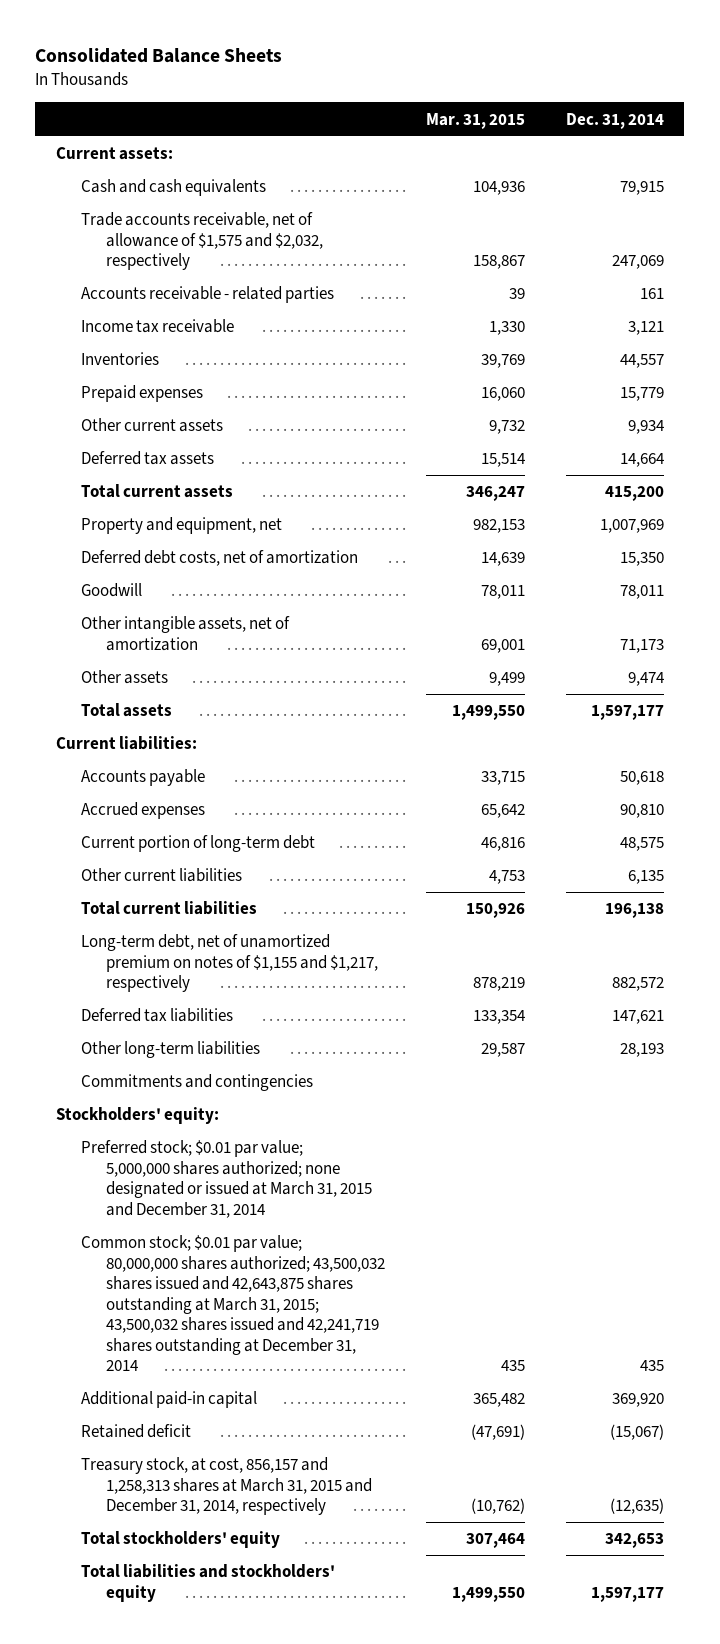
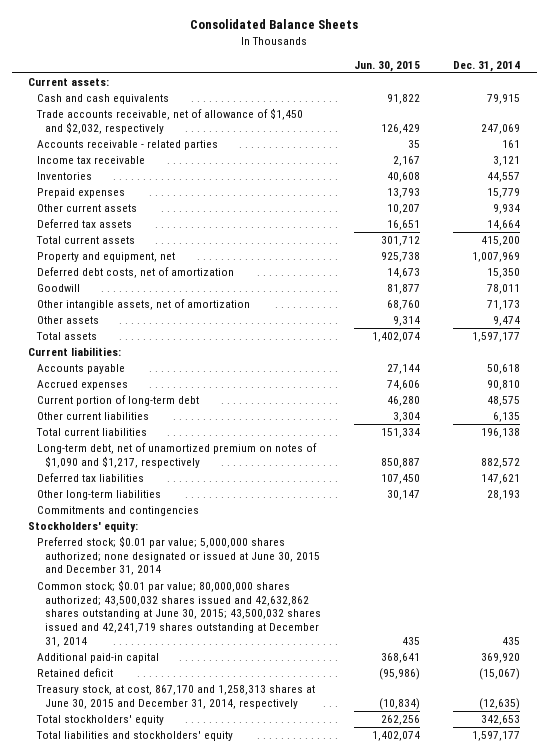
[426,112,526,129] Mar. 31, 2015 -> none
none -> [354,60,421,72] Jun. 30, 2015
[81,212,324,271] Trade accounts receivable, net of allowance of $1,575 and $2,032, respectively -> [35,108,303,134] Trade accounts receivable, net of allowance of $1,450 and $2,032, respectively
[81,934,379,993] Long-term debt, net of unamortized premium on notes of $1,155 and $1,217, respectively -> [36,443,317,468] Long-term debt, net of unamortized premium on notes of $1,090 and $1,217, respectively
[81,1140,373,1218] Preferred stock; $0.01 par value; 5,000,000 shares authorized; none designated or issued at March 31, 2015 and December 31, 2014 -> [36,536,321,576] Preferred stock; $0.01 par value; 5,000,000 shares authorized; none designated or issued at June 30, 2015 and December 31, 2014
[81,1235,386,1372] Common stock; $0.01 par value; 80,000,000 shares authorized; 43,500,032 shares issued and 42,643,875 shares outstanding at March 31, 2015; 43,500,032 shares issued and 42,241,719 shares outstanding at December 31, 2014 -> [36,580,322,647] Common stock; $0.01 par value; 80,000,000 shares authorized; 43,500,032 shares issued and 42,632,862 shares outstanding at June 30, 2015; 43,500,032 shares issued and 42,241,719 shares outstanding at December 31, 2014
[81,1457,373,1516] Treasury stock, at cost, 856,157 and 1,258,313 shares at March 31, 2015 and December 31, 2014, respectively -> [35,685,315,709] Treasury stock, at cost, 867,170 and 1,258,313 shares at June 30, 2015 and December 31, 2014, respectively

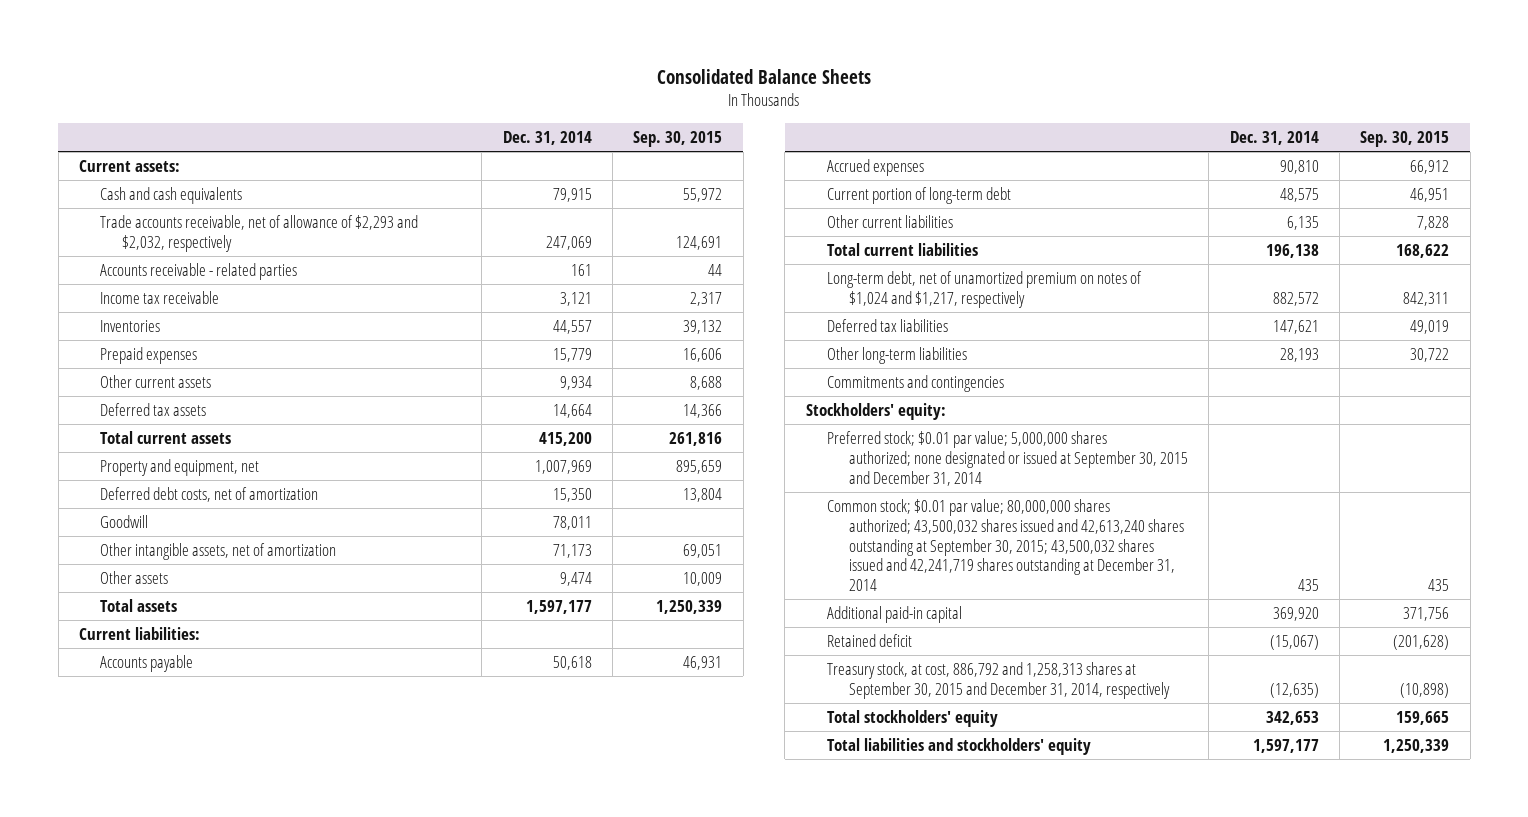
[354,60,421,72] Jun. 30, 2015 -> none
none -> [633,131,723,148] Sep. 30, 2015
[35,108,303,134] Trade accounts receivable, net of allowance of $1,450 and $2,032, respectively -> [100,215,419,252] Trade accounts receivable, net of allowance of $2,293 and $2,032, respectively
[36,443,317,468] Long-term debt, net of unamortized premium on notes of $1,090 and $1,217, respectively -> [827,271,1143,308] Long-term debt, net of unamortized premium on notes of $1,024 and $1,217, respectively
[36,536,321,576] Preferred stock; $0.01 par value; 5,000,000 shares authorized; none designated or issued at June 30, 2015 and December 31, 2014 -> [827,431,1188,486] Preferred stock; $0.01 par value; 5,000,000 shares authorized; none designated or issued at September 30, 2015 and December 31, 2014
[36,580,322,647] Common stock; $0.01 par value; 80,000,000 shares authorized; 43,500,032 shares issued and 42,632,862 shares outstanding at June 30, 2015; 43,500,032 shares issued and 42,241,719 shares outstanding at December 31, 2014 -> [827,499,1184,592] Common stock; $0.01 par value; 80,000,000 shares authorized; 43,500,032 shares issued and 42,613,240 shares outstanding at September 30, 2015; 43,500,032 shares issued and 42,241,719 shares outstanding at December 31, 2014
[35,685,315,709] Treasury stock, at cost, 867,170 and 1,258,313 shares at June 30, 2015 and December 31, 2014, respectively -> [827,662,1170,699] Treasury stock, at cost, 886,792 and 1,258,313 shares at September 30, 2015 and December 31, 2014, respectively

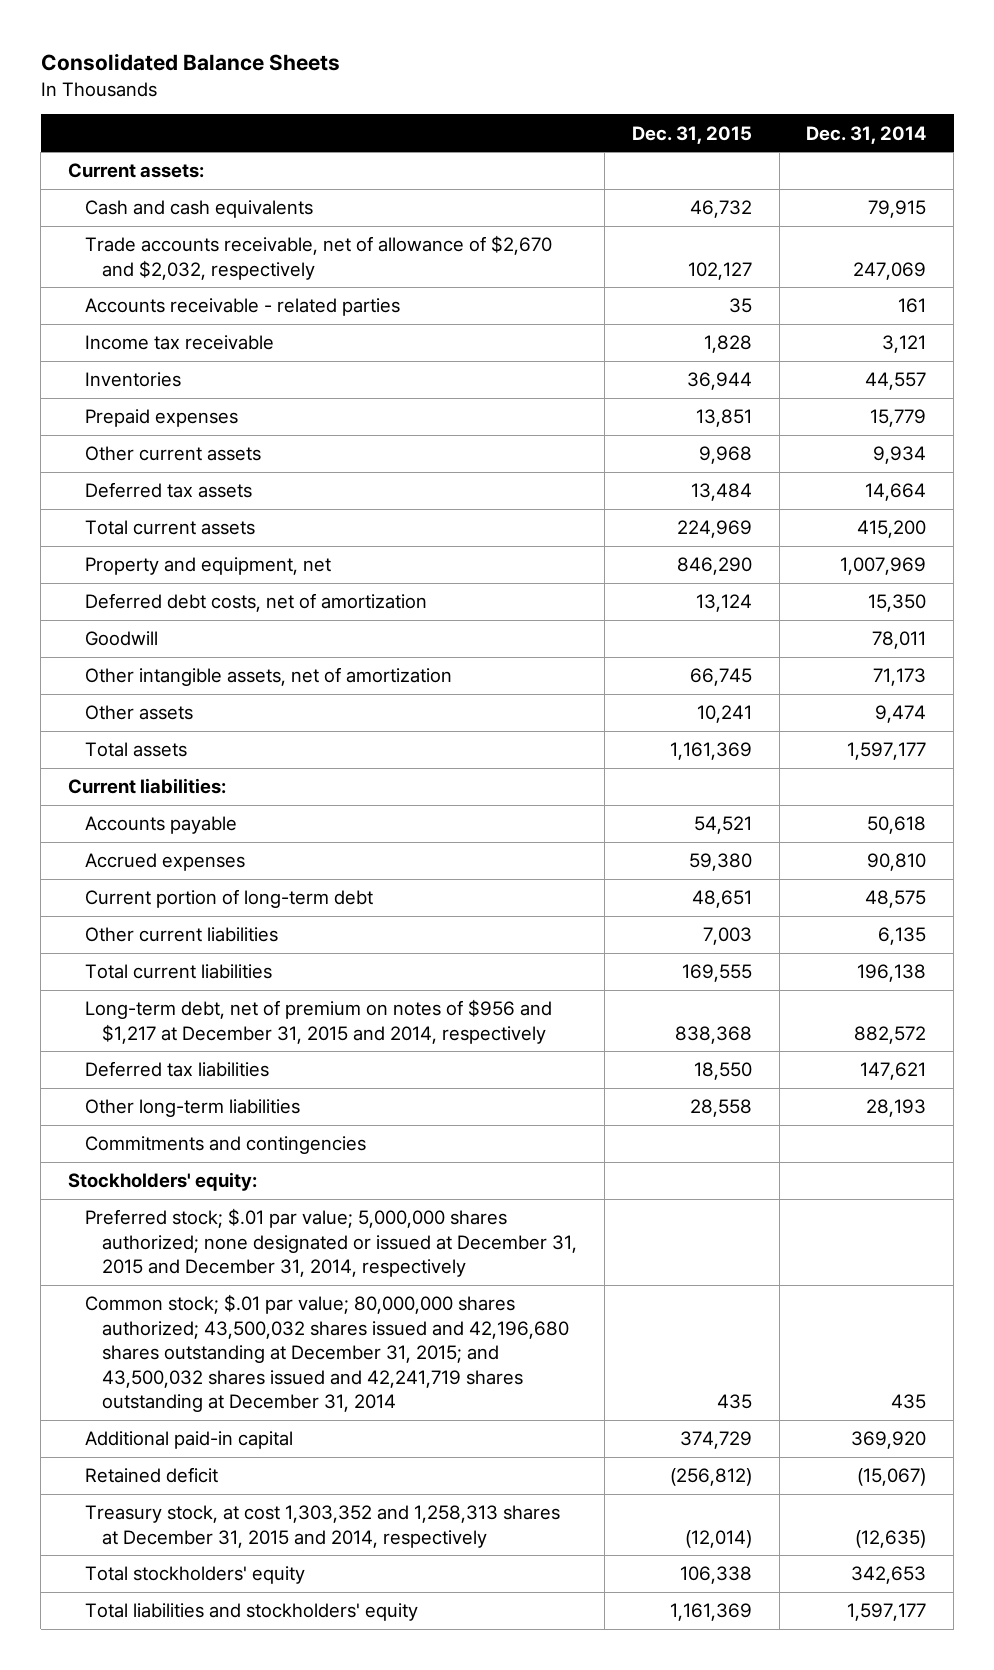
[633,131,723,148] Sep. 30, 2015 -> none
none -> [631,125,752,144] Dec. 31, 2015
[100,215,419,252] Trade accounts receivable, net of allowance of $2,293 and $2,032, respectively -> [85,235,553,280] Trade accounts receivable, net of allowance of $2,670 and $2,032, respectively
[827,271,1143,308] Long-term debt, net of unamortized premium on notes of $1,024 and $1,217, respectively -> [85,999,553,1044] Long-term debt, net of premium on notes of $956 and $1,217 at December 31, 2015 and 2014, respectively
[827,431,1188,486] Preferred stock; $0.01 par value; 5,000,000 shares authorized; none designated or issued at September 30, 2015 and December 31, 2014 -> [85,1208,578,1278] Preferred stock; $.01 par value; 5,000,000 shares authorized; none designated or issued at December 31, 2015 and December 31, 2014, respectively
[827,499,1184,592] Common stock; $0.01 par value; 80,000,000 shares authorized; 43,500,032 shares issued and 42,613,240 shares outstanding at September 30, 2015; 43,500,032 shares issued and 42,241,719 shares outstanding at December 31, 2014 -> [85,1294,570,1413] Common stock; $.01 par value; 80,000,000 shares authorized; 43,500,032 shares issued and 42,196,680 shares outstanding at December 31, 2015; and 43,500,032 shares issued and 42,241,719 shares outstanding at December 31, 2014
[827,662,1170,699] Treasury stock, at cost, 886,792 and 1,258,313 shares at September 30, 2015 and December 31, 2014, respectively -> [85,1505,561,1548] Treasury stock, at cost 1,303,352 and 1,258,313 shares at December 31, 2015 and 2014, respectively

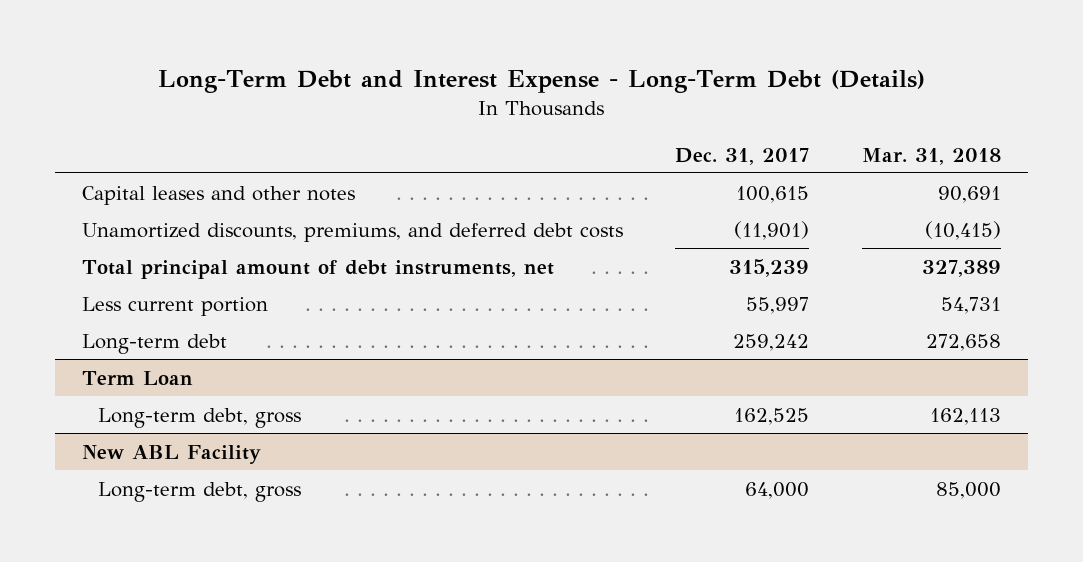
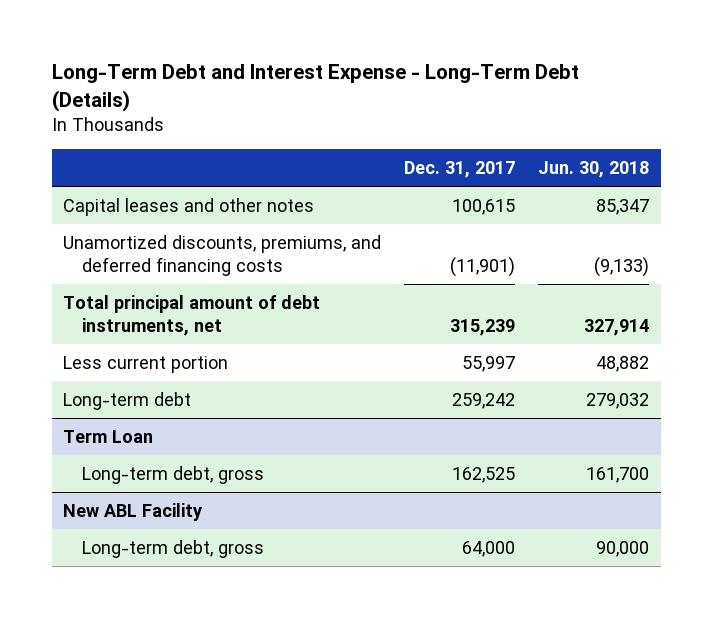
[862,147,1002,165] Mar. 31, 2018 -> none
none -> [538,161,650,179] Jun. 30, 2018
[81,222,623,242] Unamortized discounts, premiums, and deferred debt costs -> [63,234,382,276] Unamortized discounts, premiums, and deferred financing costs

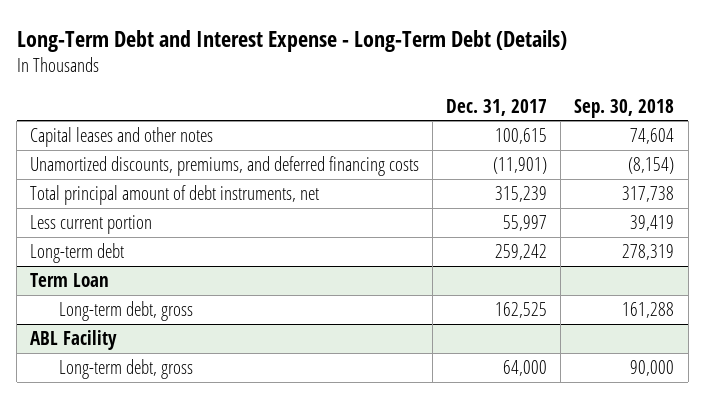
[538,161,650,179] Jun. 30, 2018 -> none
none -> [574,98,675,118] Sep. 30, 2018
[63,502,203,521] New ABL Facility -> [30,330,118,351] ABL Facility

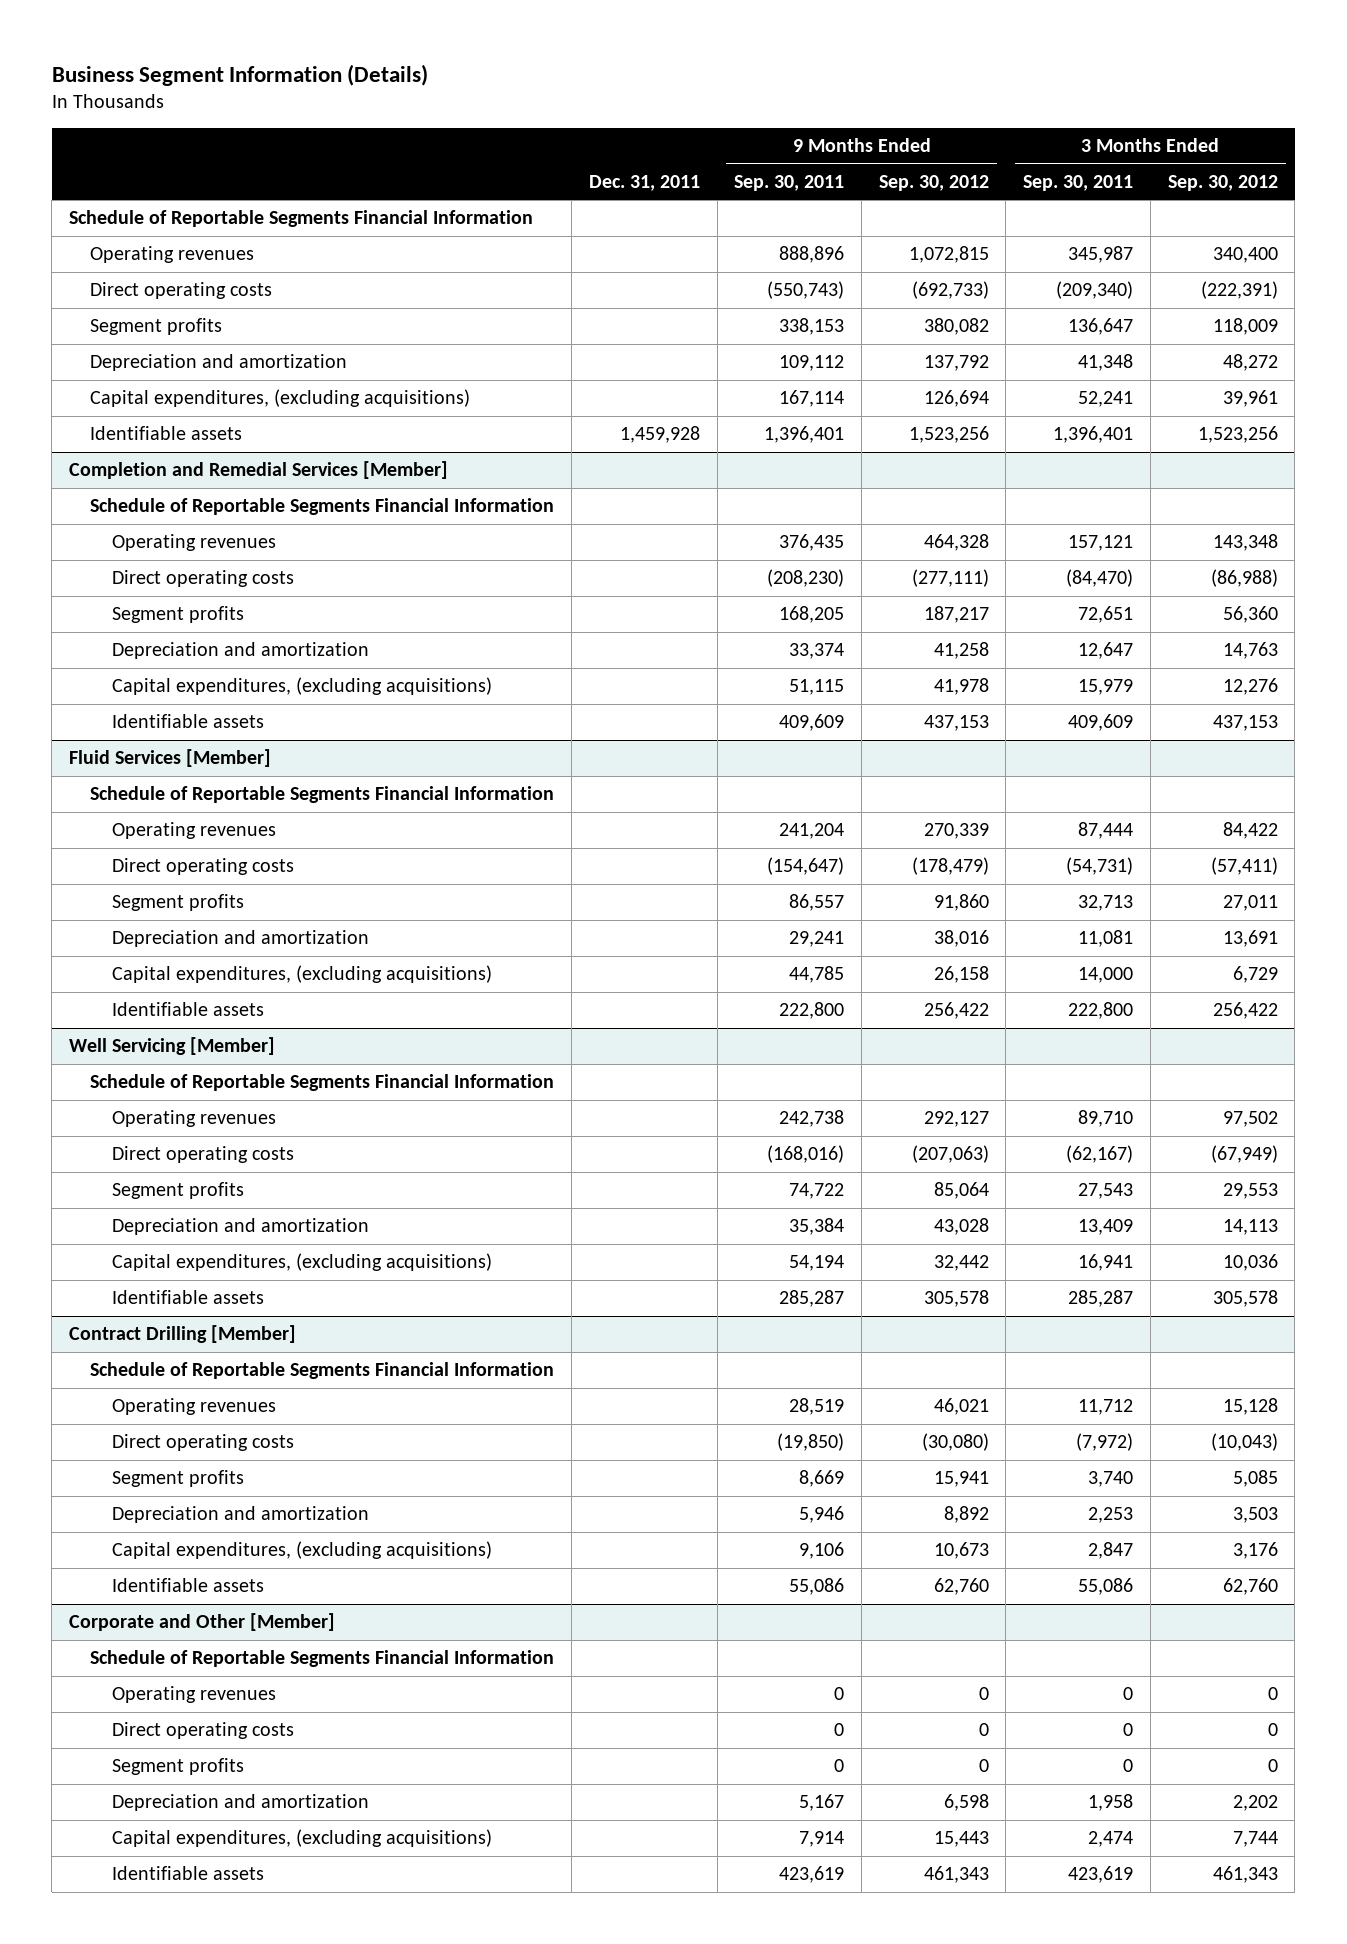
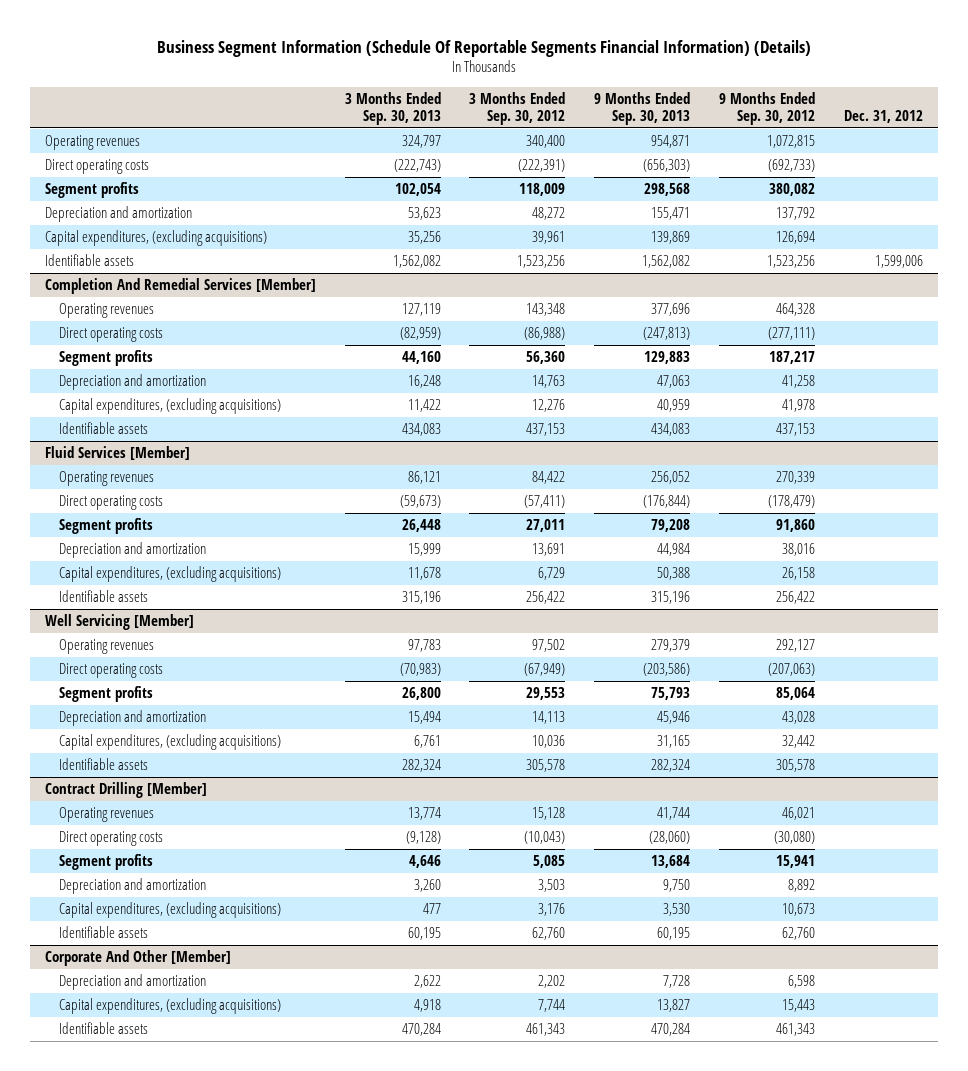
[51,64,428,87] Business Segment Information (Details) -> [156,39,811,57] Business Segment Information (Schedule Of Reportable Segments Financial Information) (Details)
[588,174,700,191] Dec. 31, 2011 -> none
[734,174,845,191] Sep. 30, 2011 -> none
[1023,174,1134,191] Sep. 30, 2011 -> none
none -> [344,91,441,125] 3 Months Ended Sep. 30, 2013
none -> [594,91,691,125] 9 Months Ended Sep. 30, 2013
none -> [844,109,924,123] Dec. 31, 2012
[69,210,534,228] Schedule of Reportable Segments Financial Information -> none
[90,498,555,516] Schedule of Reportable Segments Financial Information -> none
[69,461,449,480] Completion and Remedial Services [Member] -> [44,278,316,295] Completion And Remedial Services [Member]
[90,786,555,804] Schedule of Reportable Segments Financial Information -> none
[90,1074,555,1092] Schedule of Reportable Segments Financial Information -> none
[90,1362,555,1380] Schedule of Reportable Segments Financial Information -> none
[90,1650,555,1668] Schedule of Reportable Segments Financial Information -> none
[111,1686,276,1704] Operating revenues -> none
[111,1722,294,1740] Direct operating costs -> none
[111,1758,244,1776] Segment profits -> none
[69,1613,336,1632] Corporate and Other [Member] -> [44,950,231,967] Corporate And Other [Member]

